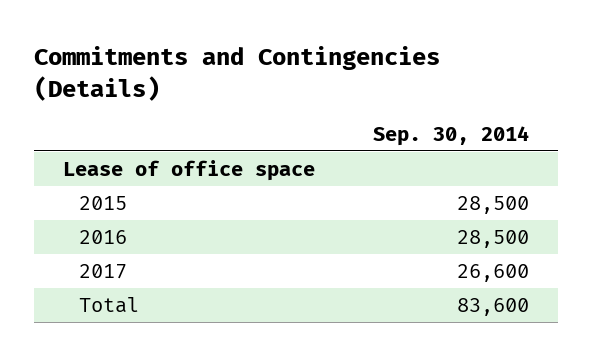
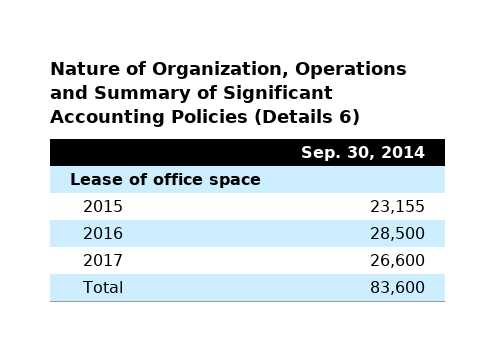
[33,46,440,101] Commitments and Contingencies (Details) -> [50,60,408,128] Nature of Organization, Operations and Summary of Significant Accounting Policies (Details 6)
[456,195,529,214] 28,500 -> [369,199,425,214] 23,155

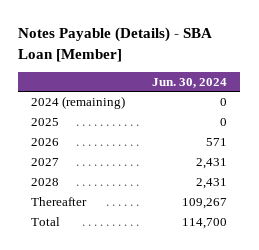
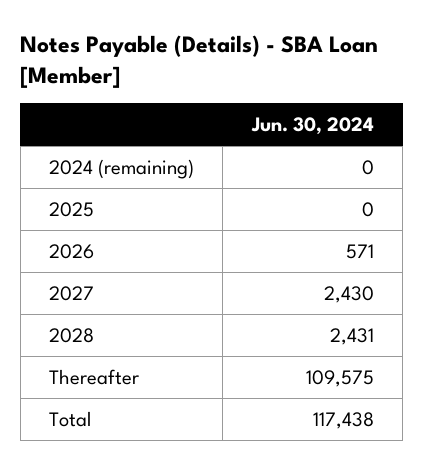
[196,158,228,170] 2,431 -> [323,285,374,303] 2,430
[182,198,228,210] 109,267 -> [305,369,374,387] 109,575
[182,218,228,230] 114,700 -> [312,411,374,429] 117,438

